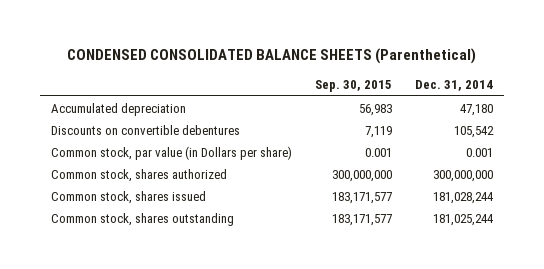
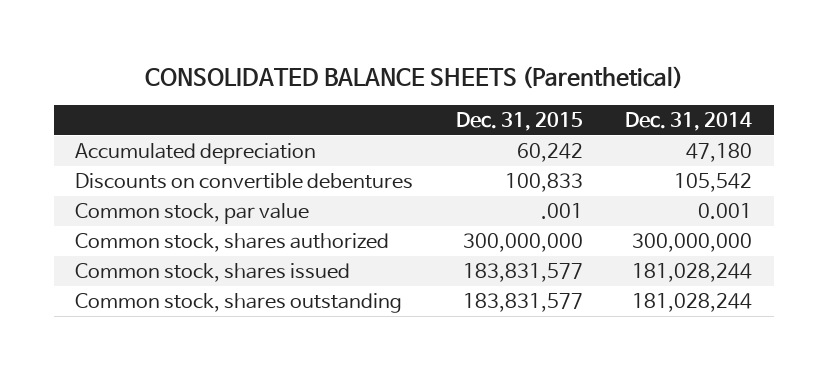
[67,48,477,65] CONDENSED CONSOLIDATED BALANCE SHEETS (Parenthetical) -> [144,65,683,89] CONSOLIDATED BALANCE SHEETS (Parenthetical)
[315,80,393,93] Sep. 30, 2015 -> none
none -> [455,111,583,131] Dec. 31, 2015
[51,145,293,160] Common stock, par value (in Dollars per share) -> [75,203,310,225] Common stock, par value
[432,213,494,226] 181,025,244 -> [632,293,753,313] 181,028,244

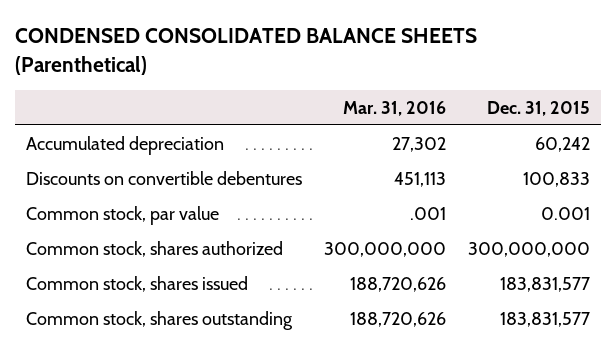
[144,65,683,89] CONSOLIDATED BALANCE SHEETS (Parenthetical) -> [15,28,478,75] CONDENSED CONSOLIDATED BALANCE SHEETS (Parenthetical)
[625,111,753,131] Dec. 31, 2014 -> none
none -> [342,100,446,116] Mar. 31, 2016
[540,203,583,220] .001 -> [540,206,590,220] 0.001

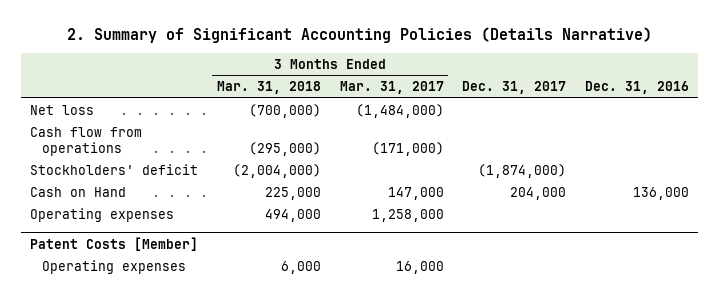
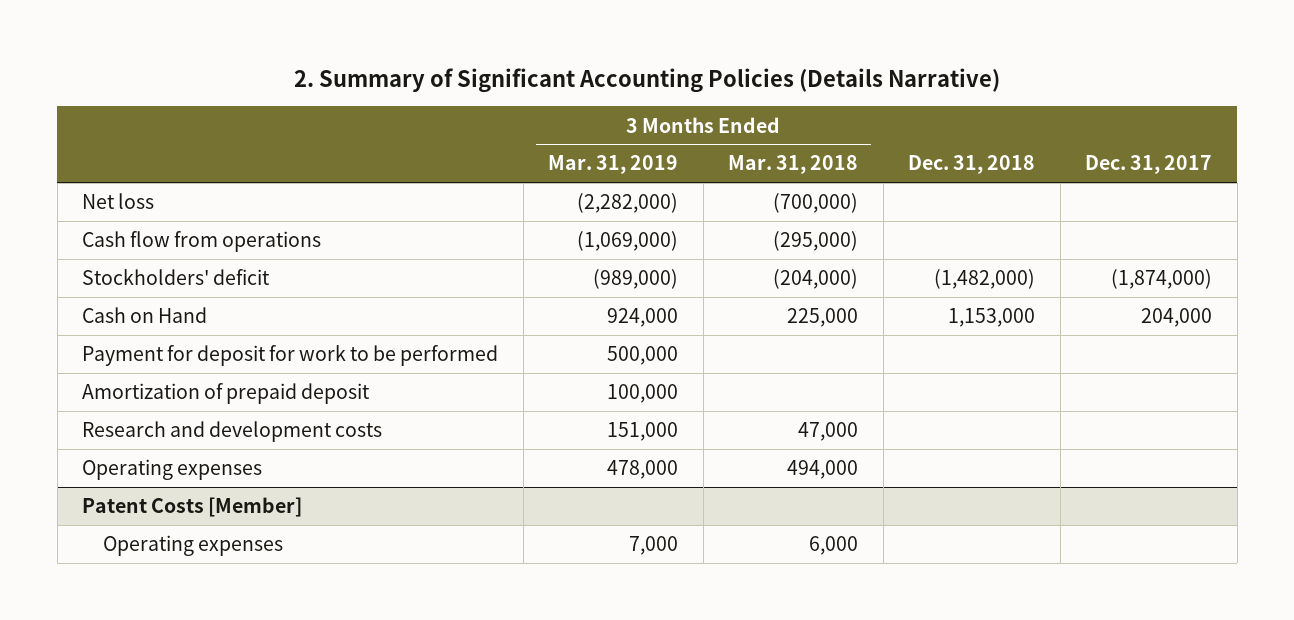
[339,81,444,95] Mar. 31, 2017 -> none
[585,81,690,95] Dec. 31, 2016 -> none
none -> [548,155,679,175] Mar. 31, 2019
none -> [908,155,1036,175] Dec. 31, 2018
[232,163,321,178] (2,004,000) -> [773,269,859,290] (204,000)
none -> [82,345,499,367] Payment for deposit for work to be performed
none -> [82,383,371,405] Amortization of prepaid deposit
none -> [82,421,383,443] Research and development costs

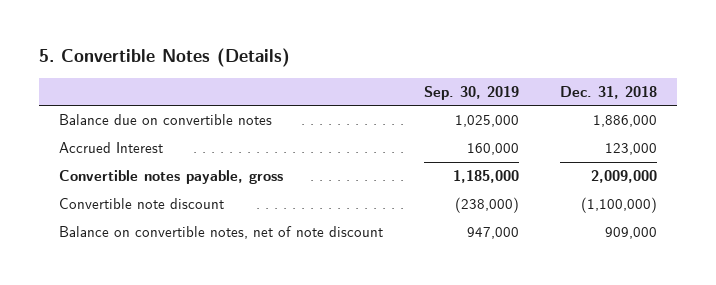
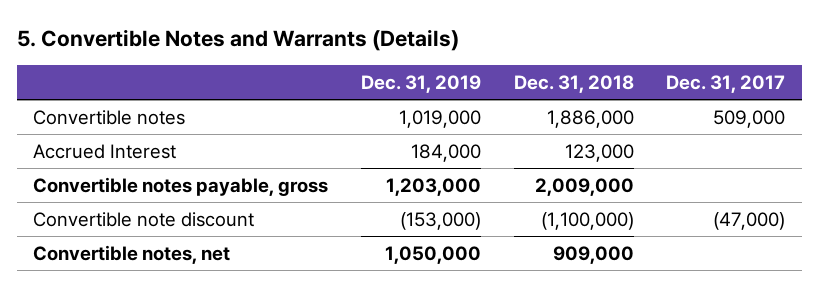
[38,48,290,68] 5. Convertible Notes (Details) -> [16,29,459,52] 5. Convertible Notes and Warrants (Details)
[423,85,519,100] Sep. 30, 2019 -> none
none -> [360,74,481,93] Dec. 31, 2019
none -> [666,74,786,93] Dec. 31, 2017
[59,114,273,126] Balance due on convertible notes -> [33,109,186,125] Convertible notes
[59,226,384,240] Balance on convertible notes, net of note discount -> [33,244,231,264] Convertible notes, net

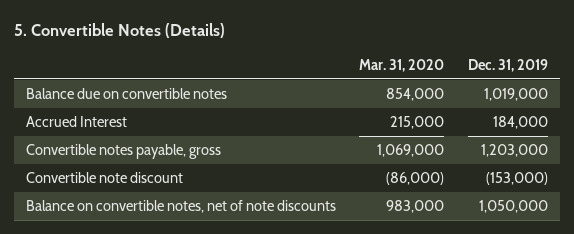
[16,29,459,52] 5. Convertible Notes and Warrants (Details) -> [13,23,225,39] 5. Convertible Notes (Details)
[513,74,634,93] Dec. 31, 2018 -> none
[666,74,786,93] Dec. 31, 2017 -> none
none -> [359,58,445,72] Mar. 31, 2020
[33,109,186,125] Convertible notes -> [25,87,227,99] Balance due on convertible notes
[33,244,231,264] Convertible notes, net -> [25,199,336,213] Balance on convertible notes, net of note discounts

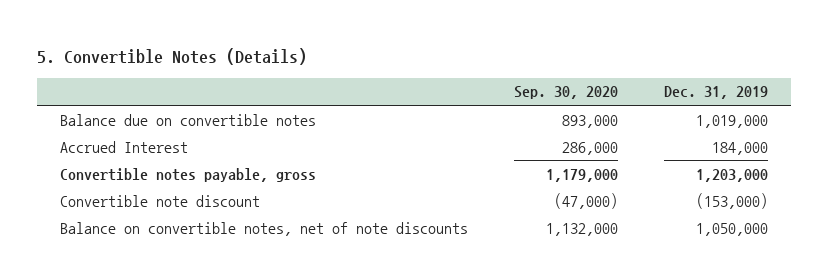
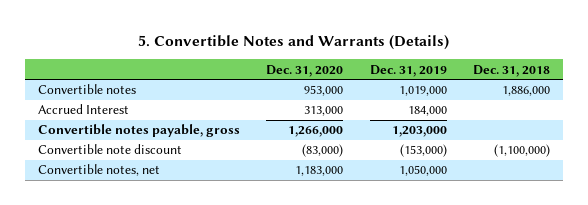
[37,47,308,65] 5. Convertible Notes (Details) -> [137,34,449,50] 5. Convertible Notes and Warrants (Details)
[513,86,618,100] Sep. 30, 2020 -> none
none -> [266,64,344,77] Dec. 31, 2020
none -> [472,64,550,77] Dec. 31, 2018
[60,113,317,126] Balance due on convertible notes -> [38,84,137,95] Convertible notes
[60,221,469,236] Balance on convertible notes, net of note discounts -> [38,164,161,177] Convertible notes, net

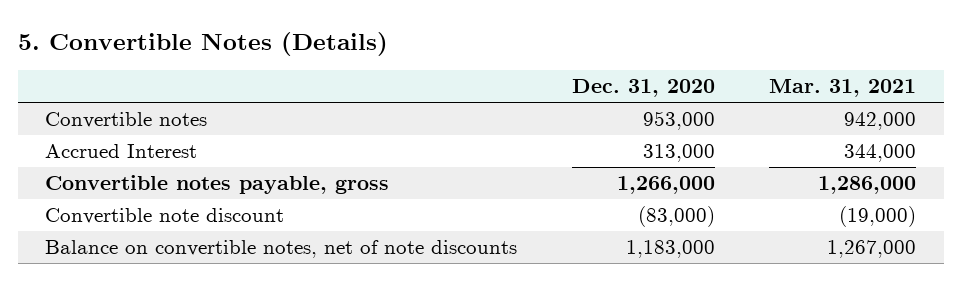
[137,34,449,50] 5. Convertible Notes and Warrants (Details) -> [17,31,388,56] 5. Convertible Notes (Details)
[369,64,447,77] Dec. 31, 2019 -> none
[472,64,550,77] Dec. 31, 2018 -> none
none -> [769,79,917,98] Mar. 31, 2021
[38,164,161,177] Convertible notes, net -> [45,240,518,259] Balance on convertible notes, net of note discounts

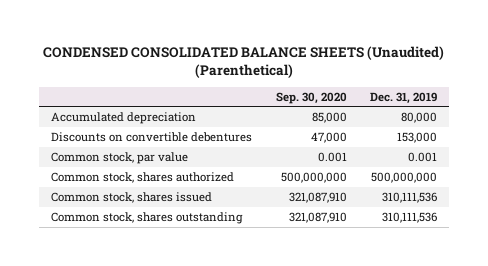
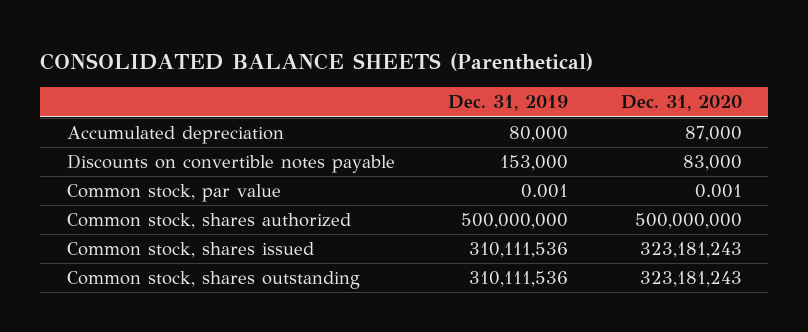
[43,45,445,78] CONDENSED CONSOLIDATED BALANCE SHEETS (Unaudited) (Parenthetical) -> [39,52,593,71] CONSOLIDATED BALANCE SHEETS (Parenthetical)
[275,91,347,104] Sep. 30, 2020 -> none
none -> [620,95,742,112] Dec. 31, 2020
[50,131,252,142] Discounts on convertible debentures -> [66,154,395,174] Discounts on convertible notes payable

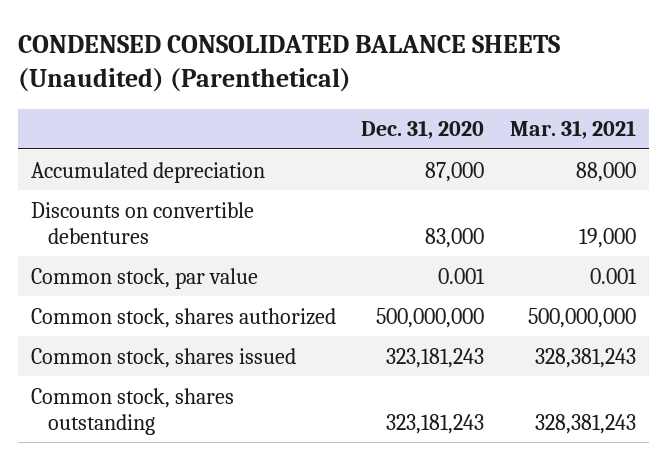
[39,52,593,71] CONSOLIDATED BALANCE SHEETS (Parenthetical) -> [18,34,561,92] CONDENSED CONSOLIDATED BALANCE SHEETS (Unaudited) (Parenthetical)
[447,95,568,112] Dec. 31, 2019 -> none
none -> [509,120,636,140] Mar. 31, 2021
[66,154,395,174] Discounts on convertible notes payable -> [31,201,255,244] Discounts on convertible debentures

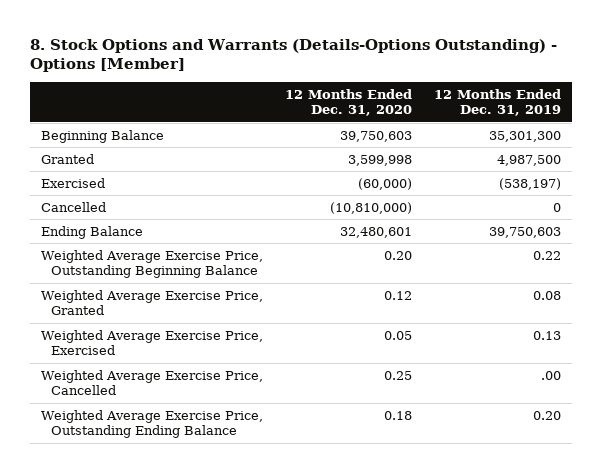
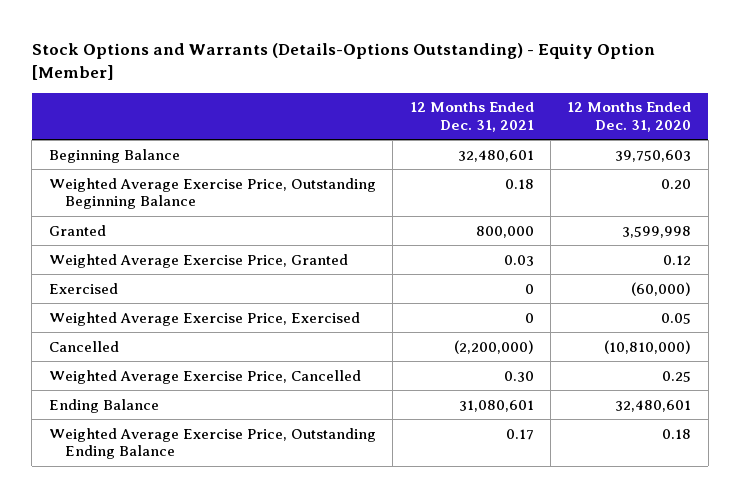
[30,38,558,73] 8. Stock Options and Warrants (Details-Options Outstanding) - Options [Member] -> [31,42,655,80] Stock Options and Warrants (Details-Options Outstanding) - Equity Option [Member]
[434,88,562,117] 12 Months Ended Dec. 31, 2019 -> none
none -> [409,102,534,133] 12 Months Ended Dec. 31, 2021
[41,153,95,164] Granted -> [48,224,106,236] Granted
[41,177,106,188] Exercised -> [48,282,118,294] Exercised
[41,201,107,212] Cancelled -> [48,340,119,352] Cancelled
[41,225,144,239] Ending Balance -> [48,398,159,413] Ending Balance

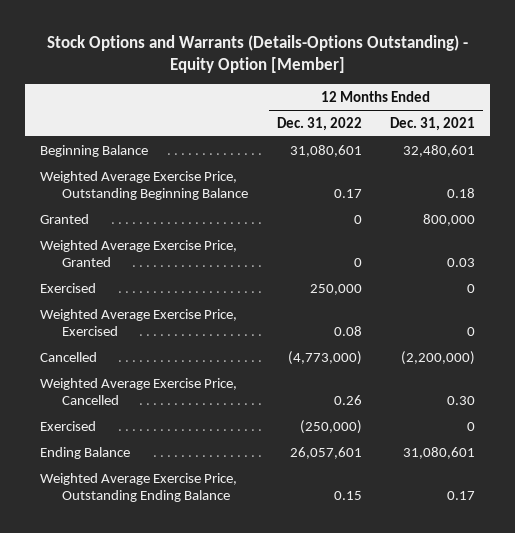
[567,102,692,133] 12 Months Ended Dec. 31, 2020 -> none
none -> [276,116,362,131] Dec. 31, 2022
none -> [39,420,96,431] Exercised

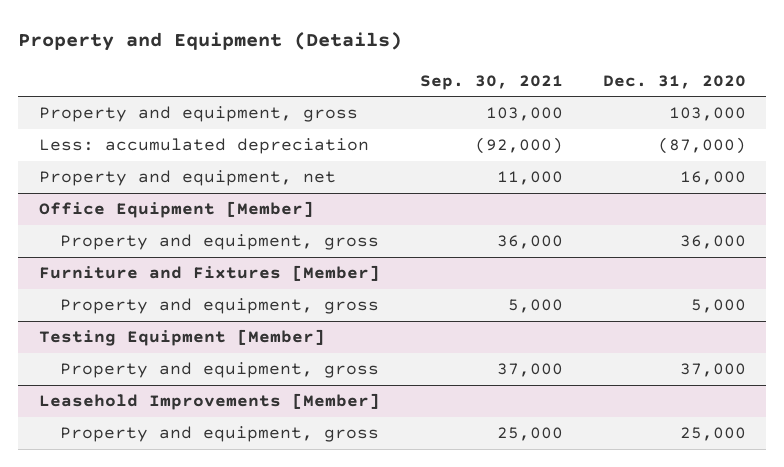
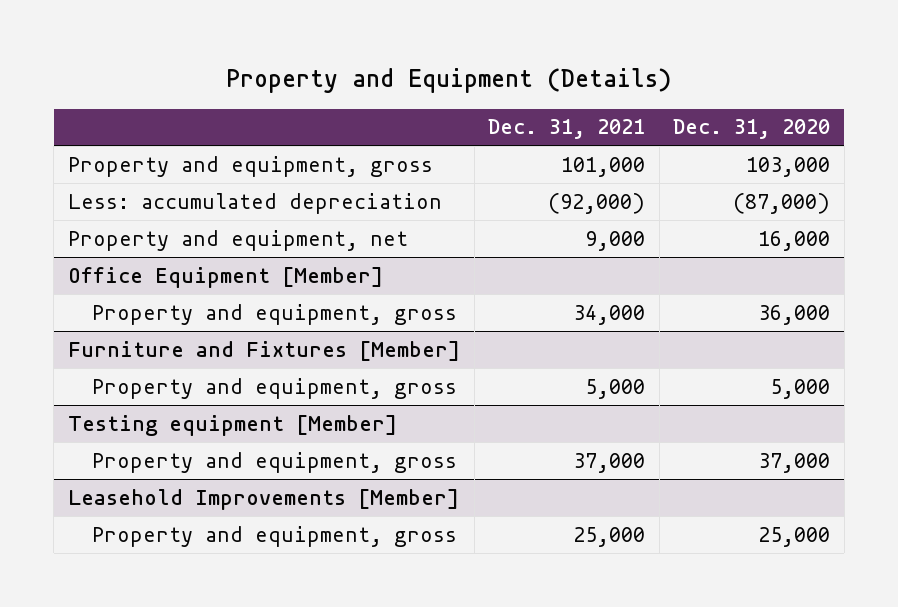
[419,74,563,90] Sep. 30, 2021 -> none
none -> [488,119,646,140] Dec. 31, 2021
[38,329,325,347] Testing Equipment [Member] -> [67,414,397,436] Testing equipment [Member]

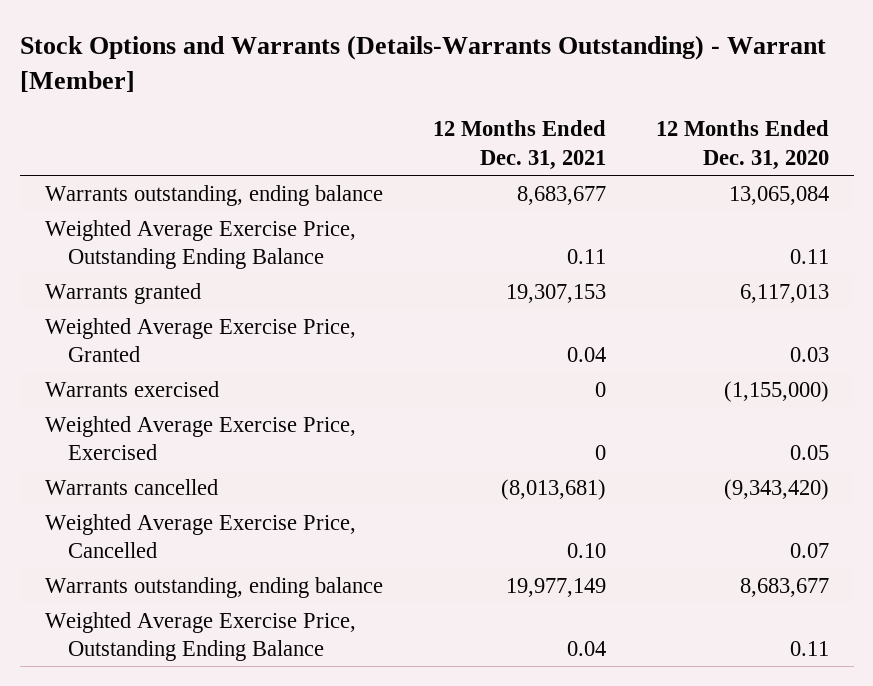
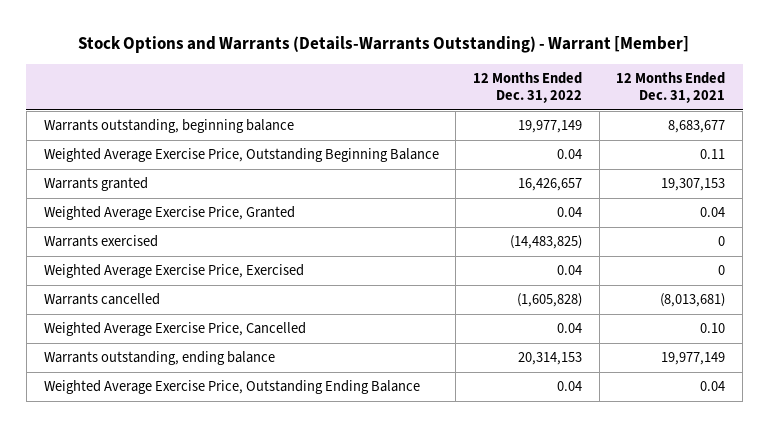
[655,120,829,170] 12 Months Ended Dec. 31, 2020 -> none
none -> [472,72,582,104] 12 Months Ended Dec. 31, 2022
[44,184,383,206] Warrants outstanding, ending balance -> [43,119,294,134] Warrants outstanding, beginning balance
[44,219,356,270] Weighted Average Exercise Price, Outstanding Ending Balance -> [43,148,439,163] Weighted Average Exercise Price, Outstanding Beginning Balance

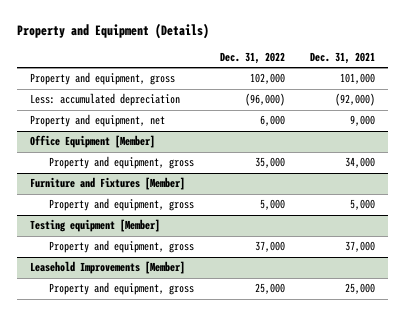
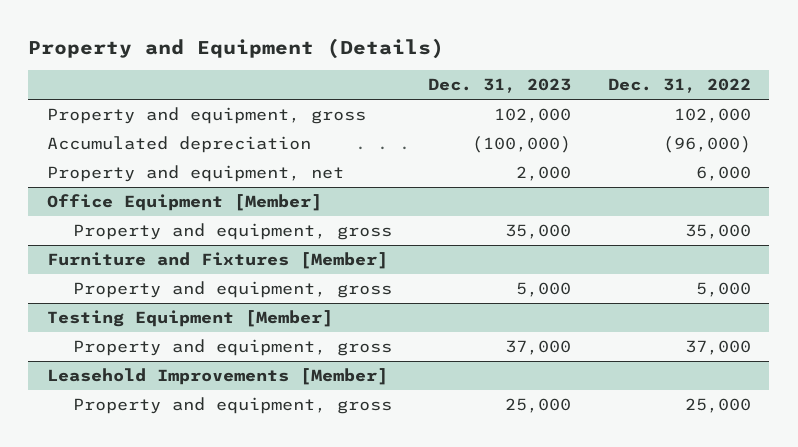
[310,52,376,65] Dec. 31, 2021 -> none
none -> [428,78,572,94] Dec. 31, 2023
[30,93,181,107] Less: accumulated depreciation -> [46,136,311,154] Accumulated depreciation
[30,219,161,233] Testing equipment [Member] -> [46,310,333,328] Testing Equipment [Member]

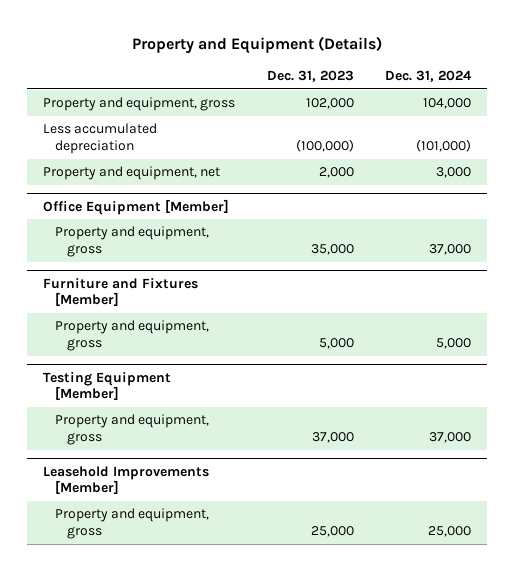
[607,78,751,94] Dec. 31, 2022 -> none
none -> [385,70,473,83] Dec. 31, 2024
[46,136,311,154] Accumulated depreciation -> [43,123,158,154] Less accumulated depreciation

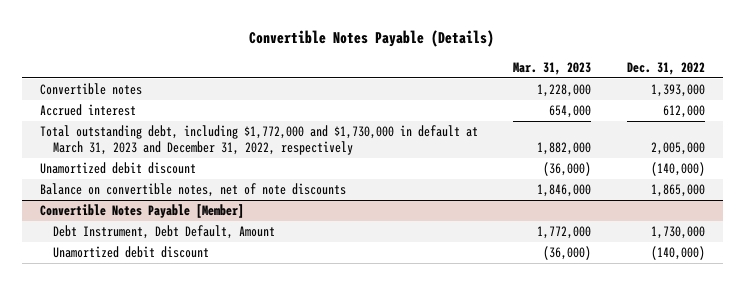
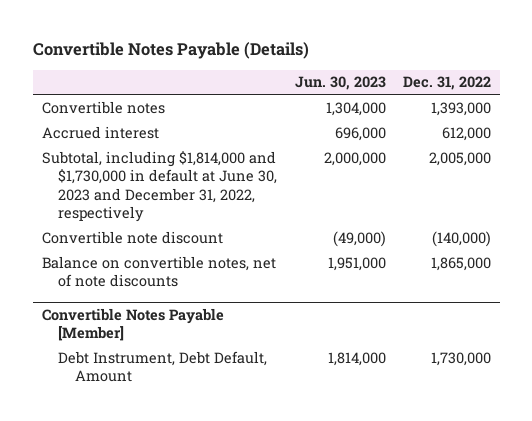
[513,62,592,76] Mar. 31, 2023 -> none
none -> [294,76,386,91] Jun. 30, 2023
[40,162,197,175] Unamortized debit discount -> none
[40,125,479,156] Total outstanding debt, including $1,772,000 and $1,730,000 in default at March 31, 2023 and December 31, 2022, respectively -> [41,150,278,223] Subtotal, including $1,814,000 and $1,730,000 in default at June 30, 2023 and December 31, 2022, respectively
none -> [41,230,223,244] Convertible note discount
[53,246,210,259] Unamortized debit discount -> none

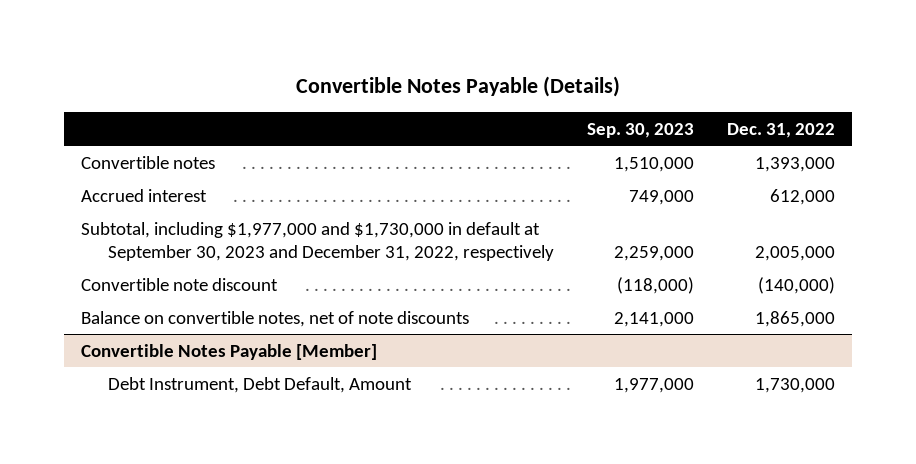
[294,76,386,91] Jun. 30, 2023 -> none
none -> [587,123,695,139] Sep. 30, 2023
[41,150,278,223] Subtotal, including $1,814,000 and $1,730,000 in default at June 30, 2023 and December 31, 2022, respectively -> [80,221,555,262] Subtotal, including $1,977,000 and $1,730,000 in default at September 30, 2023 and December 31, 2022, respectively

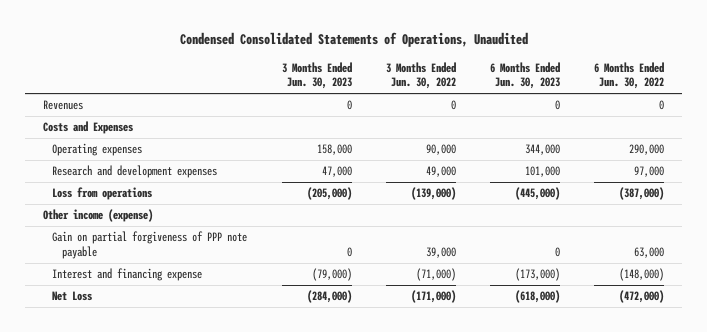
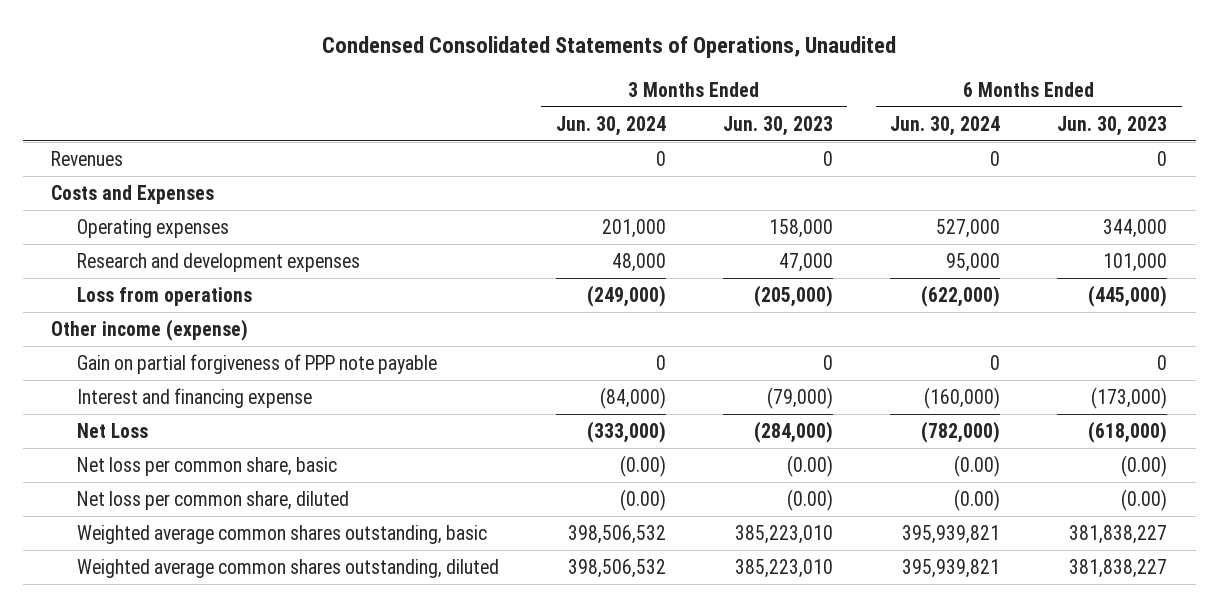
[385,61,456,90] 3 Months Ended Jun. 30, 2022 -> none
[594,61,665,90] 6 Months Ended Jun. 30, 2022 -> none
none -> [555,115,666,136] Jun. 30, 2024
none -> [890,115,1001,136] Jun. 30, 2024
none -> [76,456,337,476] Net loss per common share, basic
none -> [76,490,349,510] Net loss per common share, diluted
none -> [76,524,487,544] Weighted average common shares outstanding, basic
none -> [76,558,499,578] Weighted average common shares outstanding, diluted

